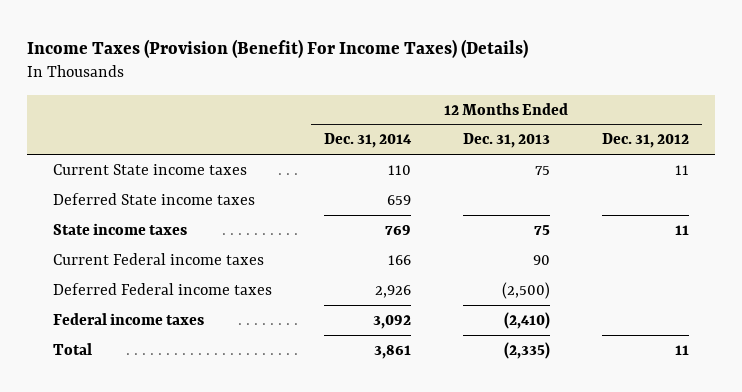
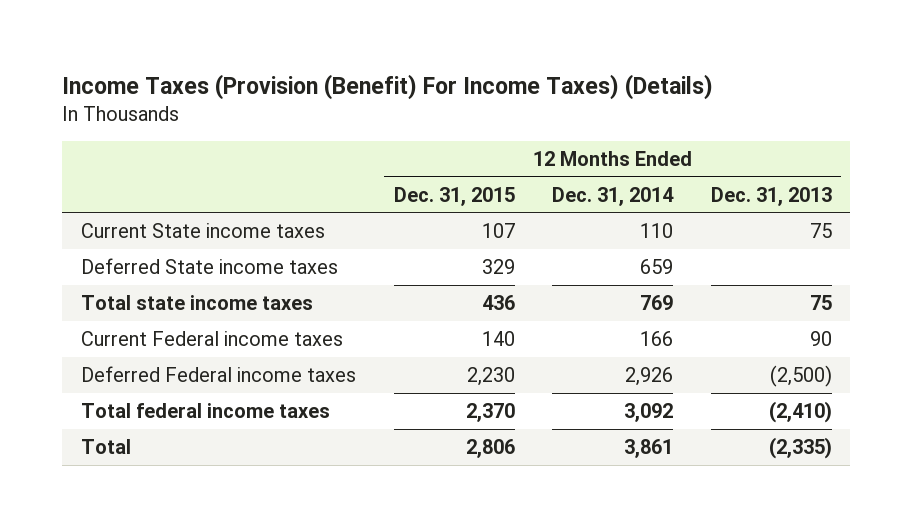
[601,133,689,149] Dec. 31, 2012 -> none
none -> [393,186,515,206] Dec. 31, 2015
[52,222,187,235] State income taxes -> [81,295,314,311] Total state income taxes
[52,312,204,325] Federal income taxes -> [81,403,331,419] Total federal income taxes

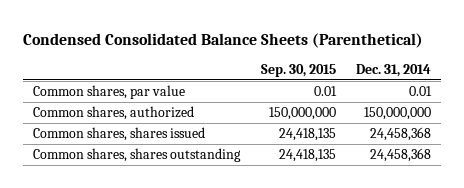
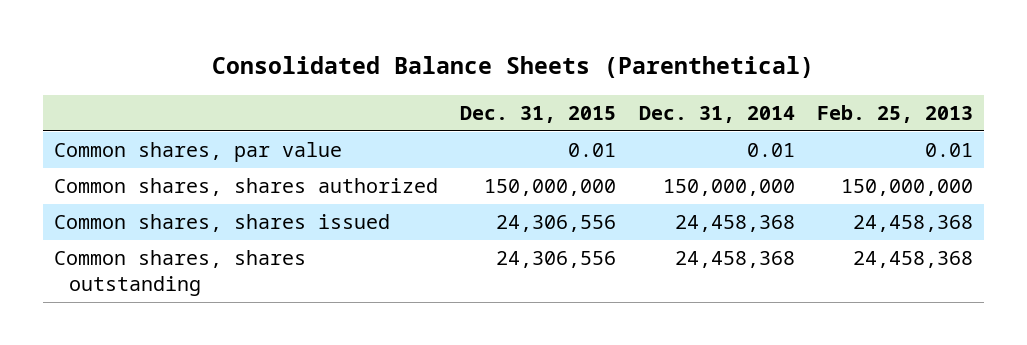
[23,33,424,49] Condensed Consolidated Balance Sheets (Parenthetical) -> [212,56,815,79] Consolidated Balance Sheets (Parenthetical)
[260,64,336,78] Sep. 30, 2015 -> none
none -> [460,105,617,123] Dec. 31, 2015
none -> [816,104,973,123] Feb. 25, 2013
[33,106,195,121] Common shares, authorized -> [54,178,439,197] Common shares, shares authorized

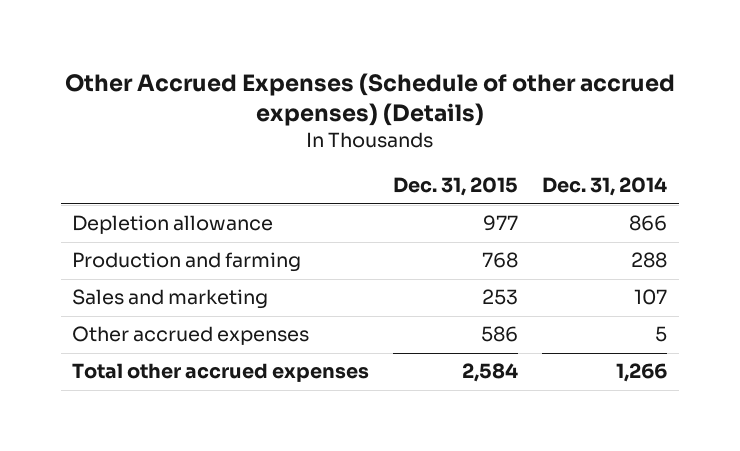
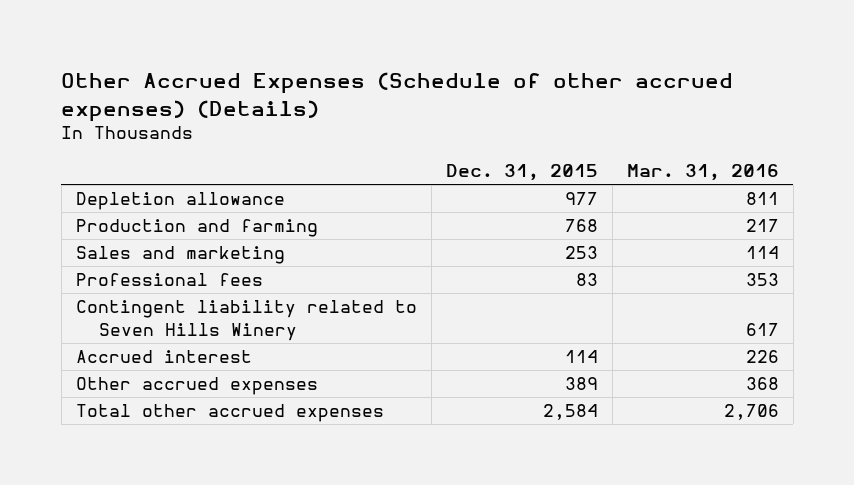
[542,177,668,197] Dec. 31, 2014 -> none
none -> [626,164,779,182] Mar. 31, 2016
none -> [75,273,263,287] Professional fees
none -> [75,300,417,341] Contingent liability related to Seven Hills Winery
none -> [75,350,252,364] Accrued interest
[481,326,519,343] 586 -> [564,377,598,391] 389

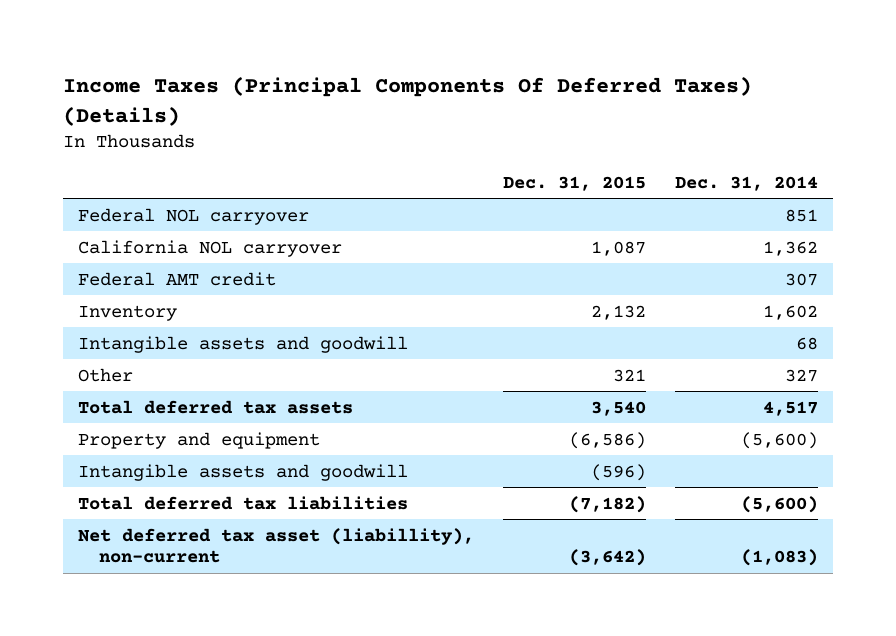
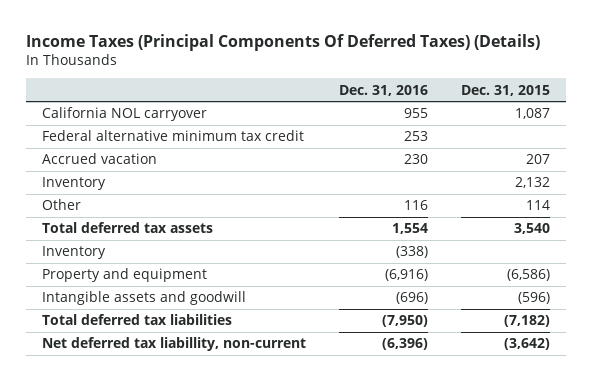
[675,175,819,191] Dec. 31, 2014 -> none
none -> [338,84,428,96] Dec. 31, 2016
[77,207,309,225] Federal NOL carryover -> none
[77,271,276,286] Federal AMT credit -> [42,130,305,142] Federal alternative minimum tax credit
none -> [42,153,158,165] Accrued vacation
[77,335,408,353] Intangible assets and goodwill -> none
[613,368,647,382] 321 -> [525,200,550,211] 114
none -> [42,246,107,260] Inventory
[77,527,474,564] Net deferred tax asset (liabillity), non-current -> [42,337,307,352] Net deferred tax liabillity, non-current

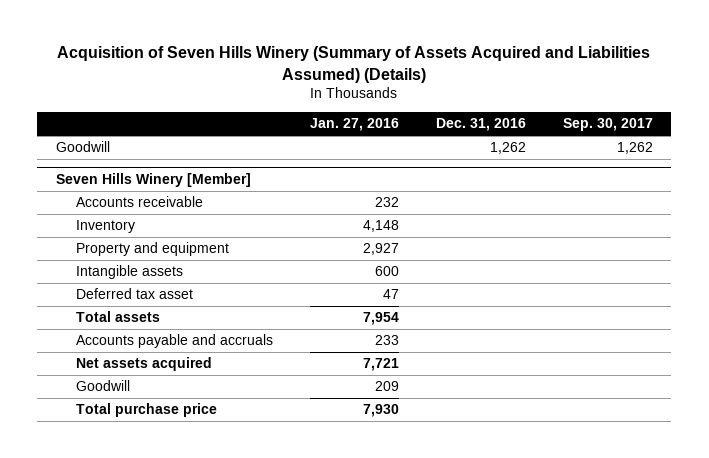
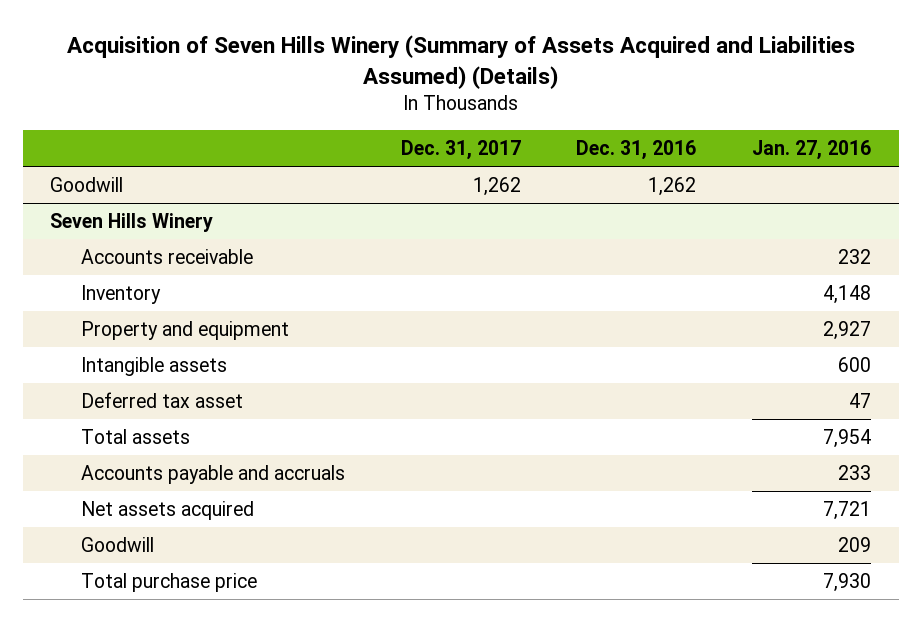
[562,118,653,132] Sep. 30, 2017 -> none
none -> [400,139,521,160] Dec. 31, 2017
[55,172,251,187] Seven Hills Winery [Member] -> [50,213,214,233] Seven Hills Winery

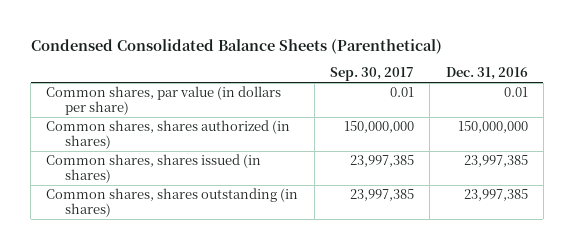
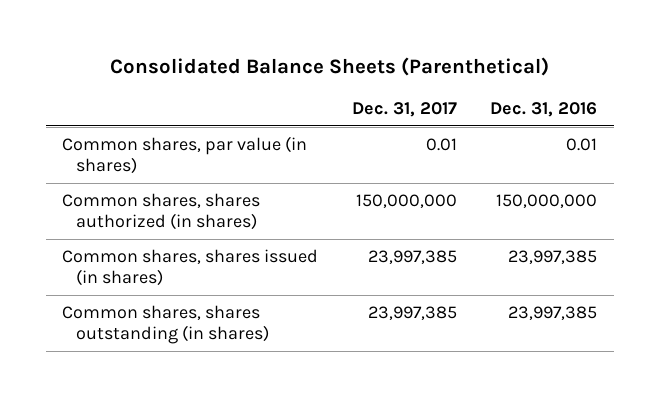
[30,38,442,54] Condensed Consolidated Balance Sheets (Parenthetical) -> [109,57,549,77] Consolidated Balance Sheets (Parenthetical)
[330,67,415,82] Sep. 30, 2017 -> none
none -> [351,102,457,118] Dec. 31, 2017
[46,86,282,116] Common shares, par value (in dollars per share) -> [62,135,308,175] Common shares, par value (in shares)

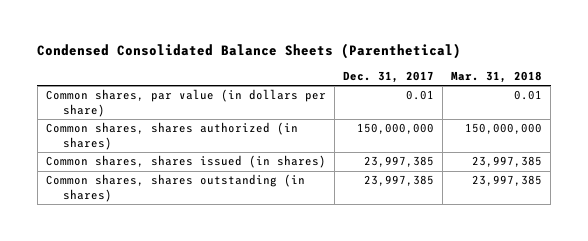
[109,57,549,77] Consolidated Balance Sheets (Parenthetical) -> [37,43,462,60] Condensed Consolidated Balance Sheets (Parenthetical)
[489,102,597,118] Dec. 31, 2016 -> none
none -> [451,71,543,84] Mar. 31, 2018
[62,135,308,175] Common shares, par value (in shares) -> [45,89,326,117] Common shares, par value (in dollars per share)

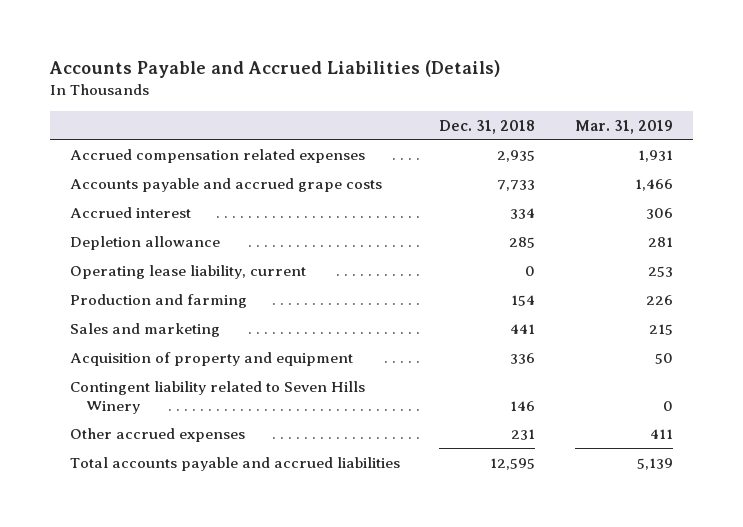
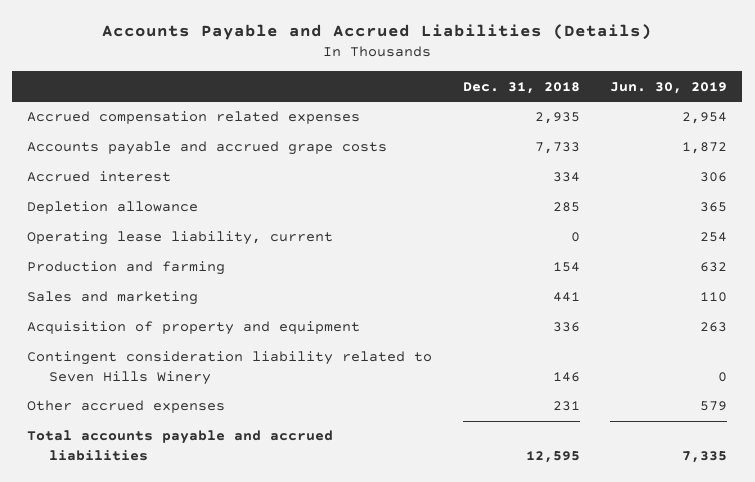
[574,119,673,134] Mar. 31, 2019 -> none
none -> [610,81,728,94] Jun. 30, 2019
[69,380,365,414] Contingent liability related to Seven Hills Winery -> [27,351,433,386] Contingent consideration liability related to Seven Hills Winery

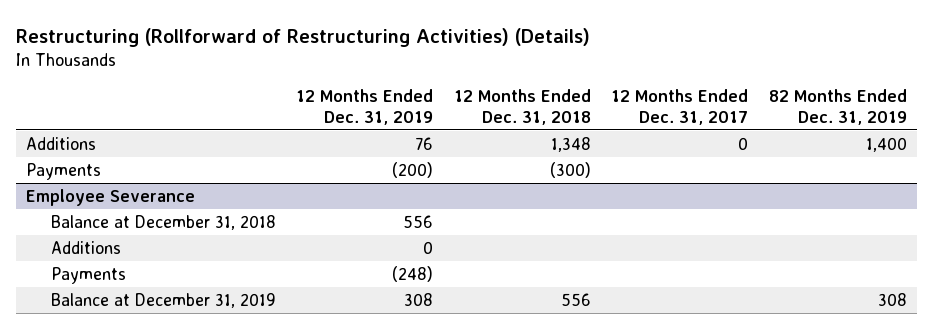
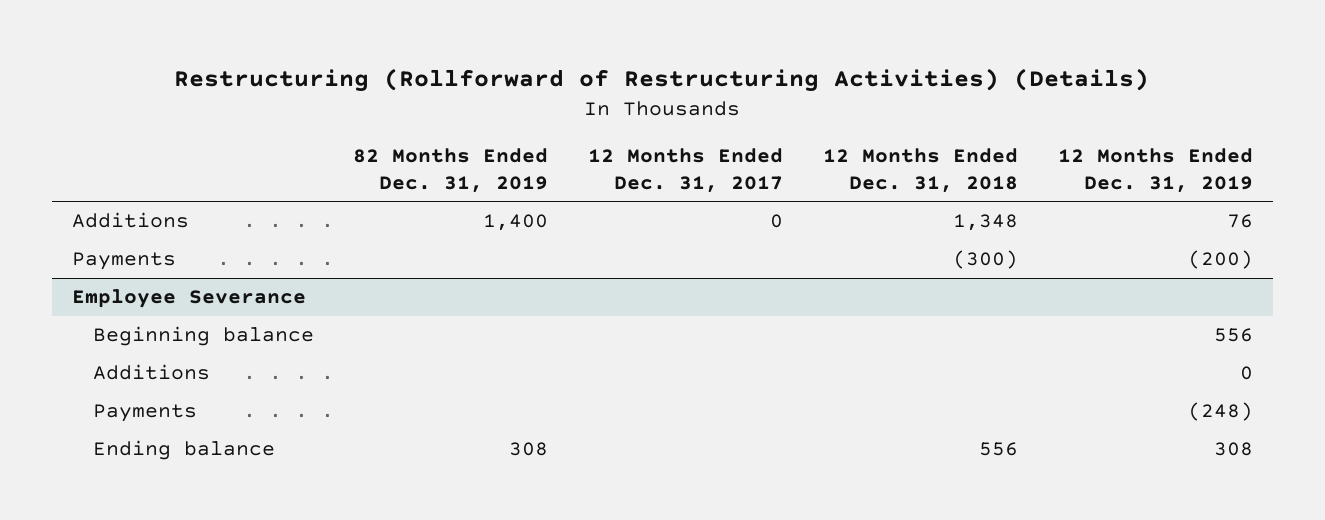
[50,214,276,230] Balance at December 31, 2018 -> [92,326,314,347] Beginning balance
[50,292,276,308] Balance at December 31, 2019 -> [92,440,275,461] Ending balance

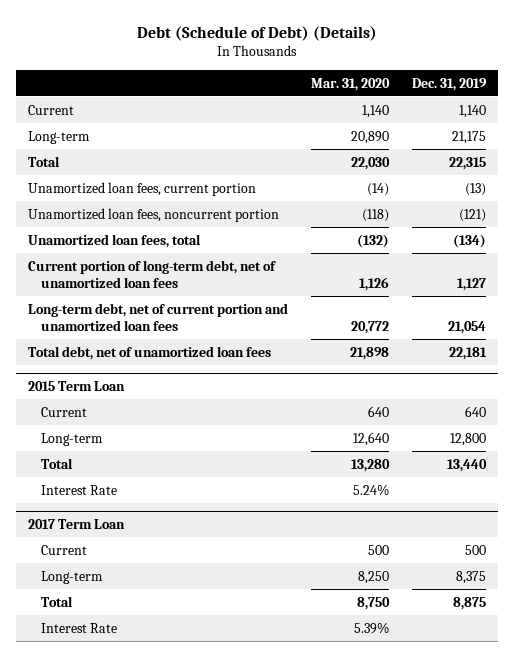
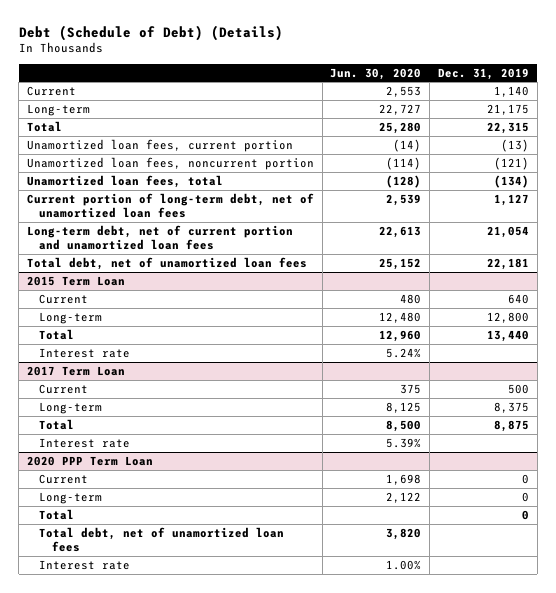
[310,77,390,91] Mar. 31, 2020 -> none
none -> [330,67,422,80] Jun. 30, 2020
[41,484,118,495] Interest Rate -> [39,347,131,358] Interest rate
[41,622,118,633] Interest Rate -> [39,437,131,448] Interest rate
none -> [26,455,153,466] 2020 PPP Term Loan
none -> [39,473,89,484] Current
none -> [39,491,103,504] Long-term
none -> [39,508,75,520] Total
none -> [39,526,285,553] Total debt, net of unamortized loan fees
none -> [39,559,131,570] Interest rate

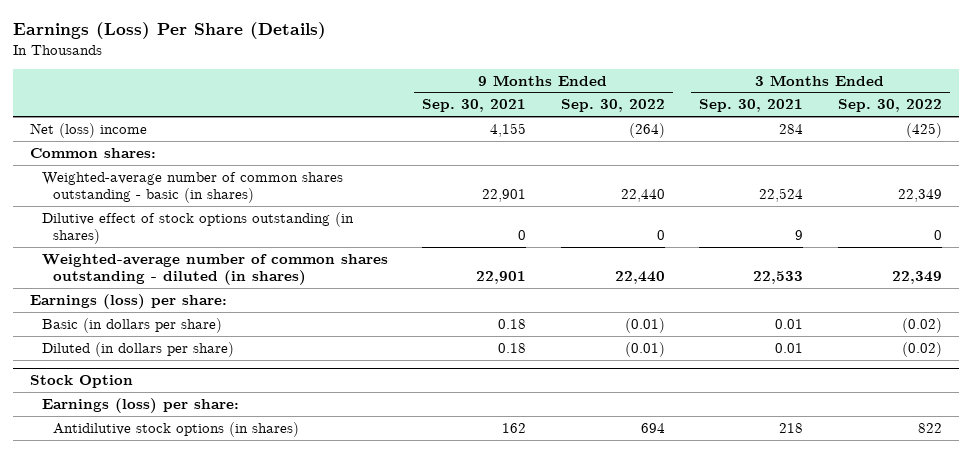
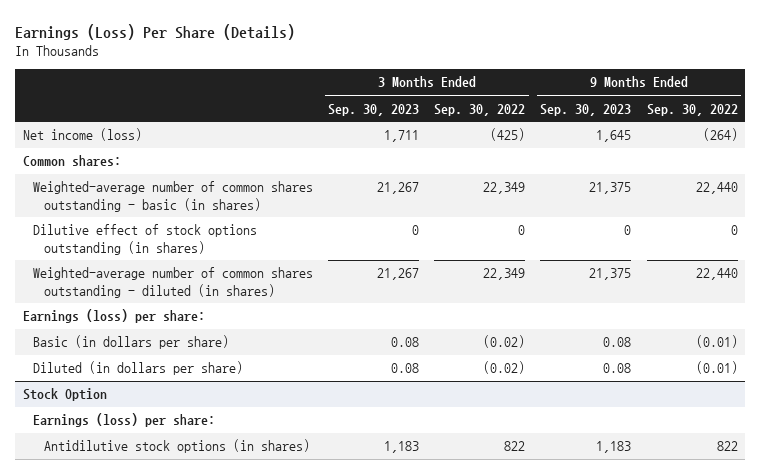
[422,99,527,113] Sep. 30, 2021 -> none
[699,99,804,113] Sep. 30, 2021 -> none
none -> [328,103,420,116] Sep. 30, 2023
none -> [540,103,632,116] Sep. 30, 2023
[30,122,148,138] Net (loss) income -> [22,128,142,142] Net income (loss)
[640,422,665,433] 694 -> [716,441,738,452] 822

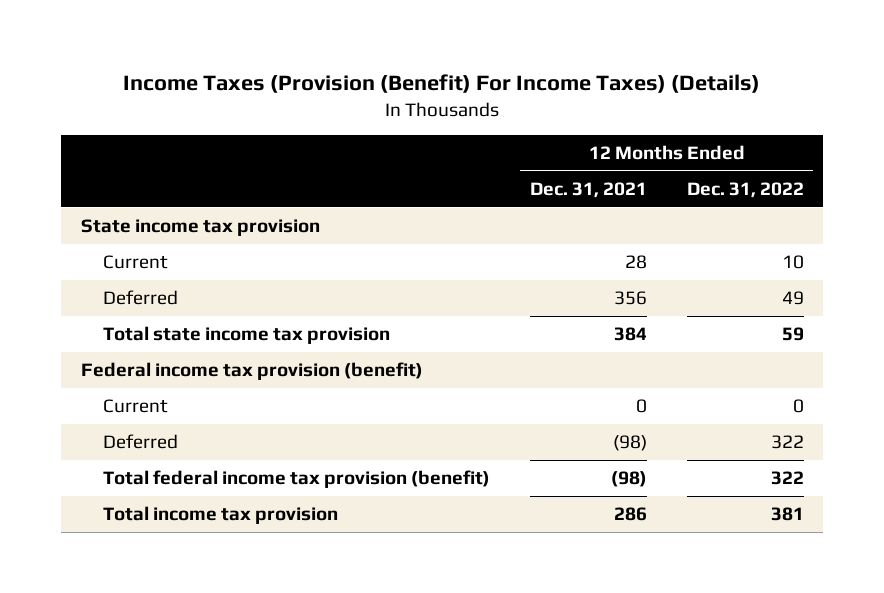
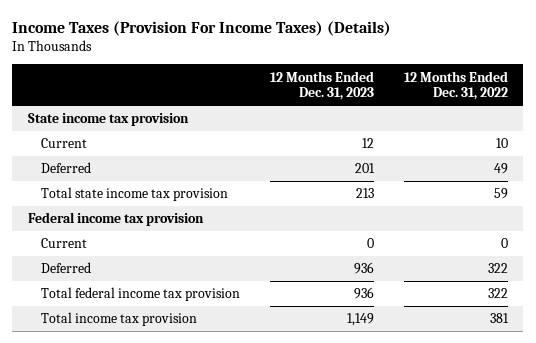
[123,74,761,94] Income Taxes (Provision (Benefit) For Income Taxes) (Details) -> [12,21,392,37] Income Taxes (Provision For Income Taxes) (Details)
[529,181,647,198] Dec. 31, 2021 -> none
none -> [269,70,374,101] 12 Months Ended Dec. 31, 2023
[80,362,423,381] Federal income tax provision (benefit) -> [27,212,204,227] Federal income tax provision
[103,470,491,489] Total federal income tax provision (benefit) -> [40,287,240,302] Total federal income tax provision

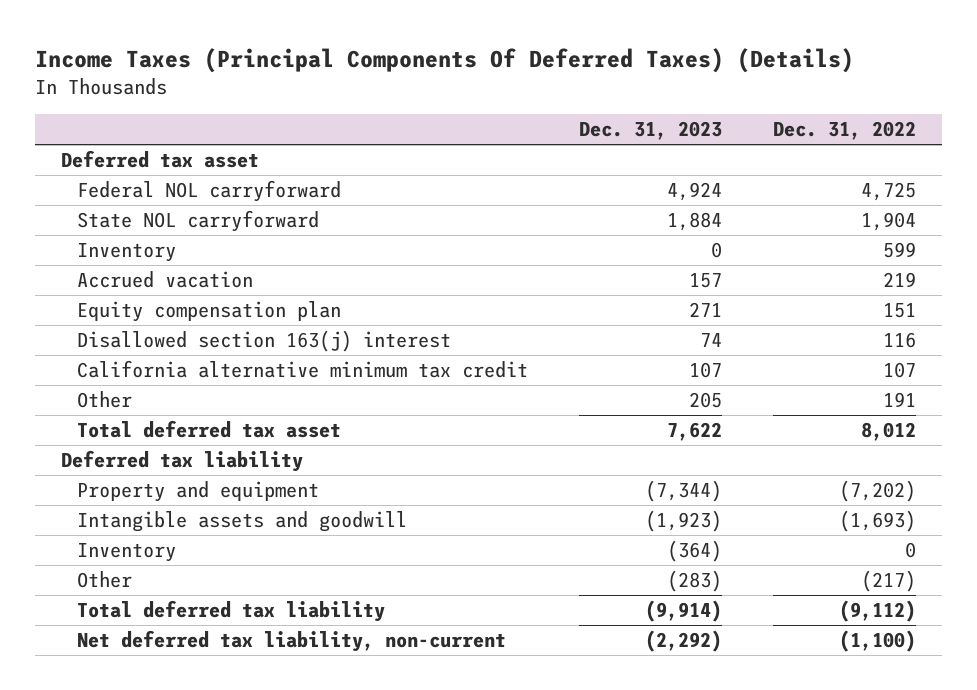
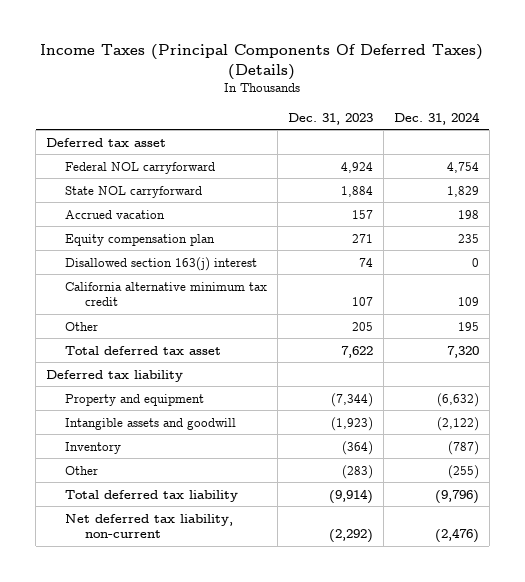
[773,121,917,141] Dec. 31, 2022 -> none
none -> [393,111,480,125] Dec. 31, 2024
[76,243,176,263] Inventory -> none

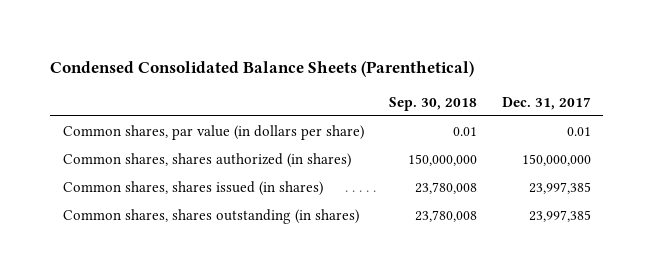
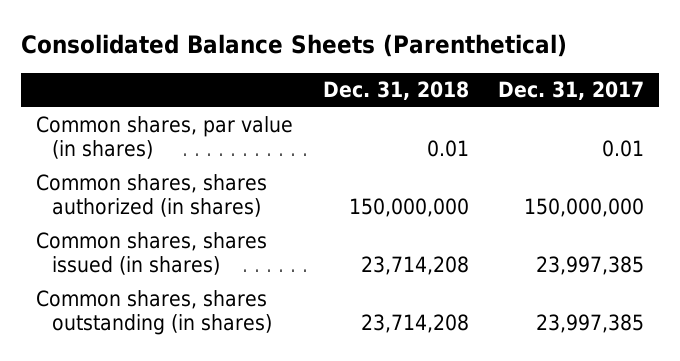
[50,61,475,78] Condensed Consolidated Balance Sheets (Parenthetical) -> [21,33,568,57] Consolidated Balance Sheets (Parenthetical)
[388,96,477,111] Sep. 30, 2018 -> none
none -> [322,81,469,101] Dec. 31, 2018
[62,124,364,140] Common shares, par value (in dollars per share) -> [35,116,293,160] Common shares, par value (in shares)

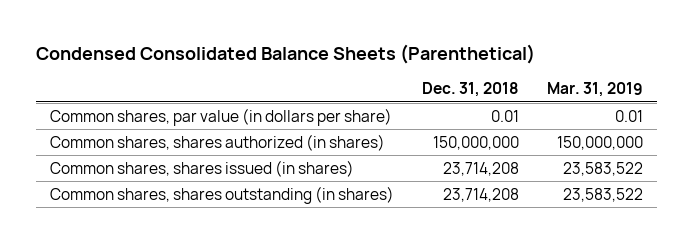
[21,33,568,57] Consolidated Balance Sheets (Parenthetical) -> [36,44,536,65] Condensed Consolidated Balance Sheets (Parenthetical)
[498,81,645,101] Dec. 31, 2017 -> none
none -> [547,82,644,98] Mar. 31, 2019
[35,116,293,160] Common shares, par value (in shares) -> [50,107,393,126] Common shares, par value (in dollars per share)

